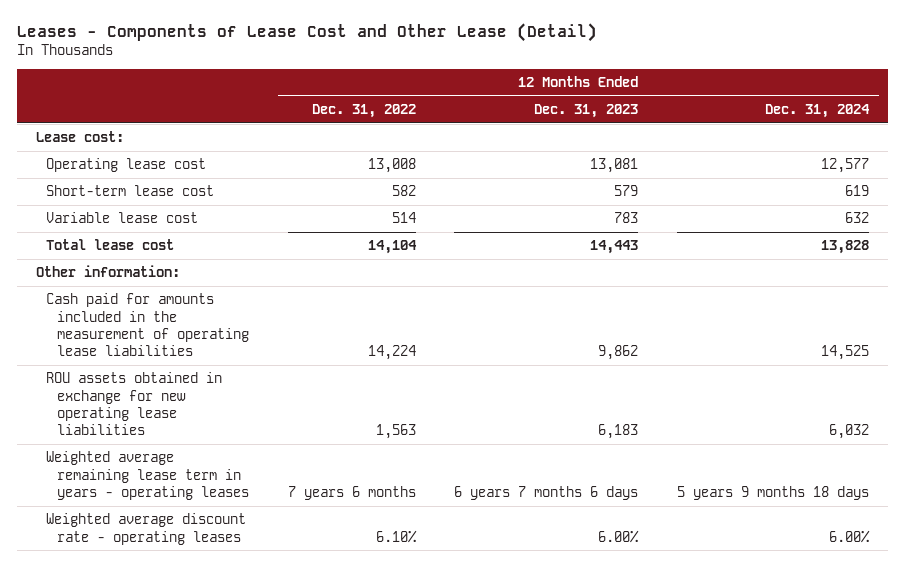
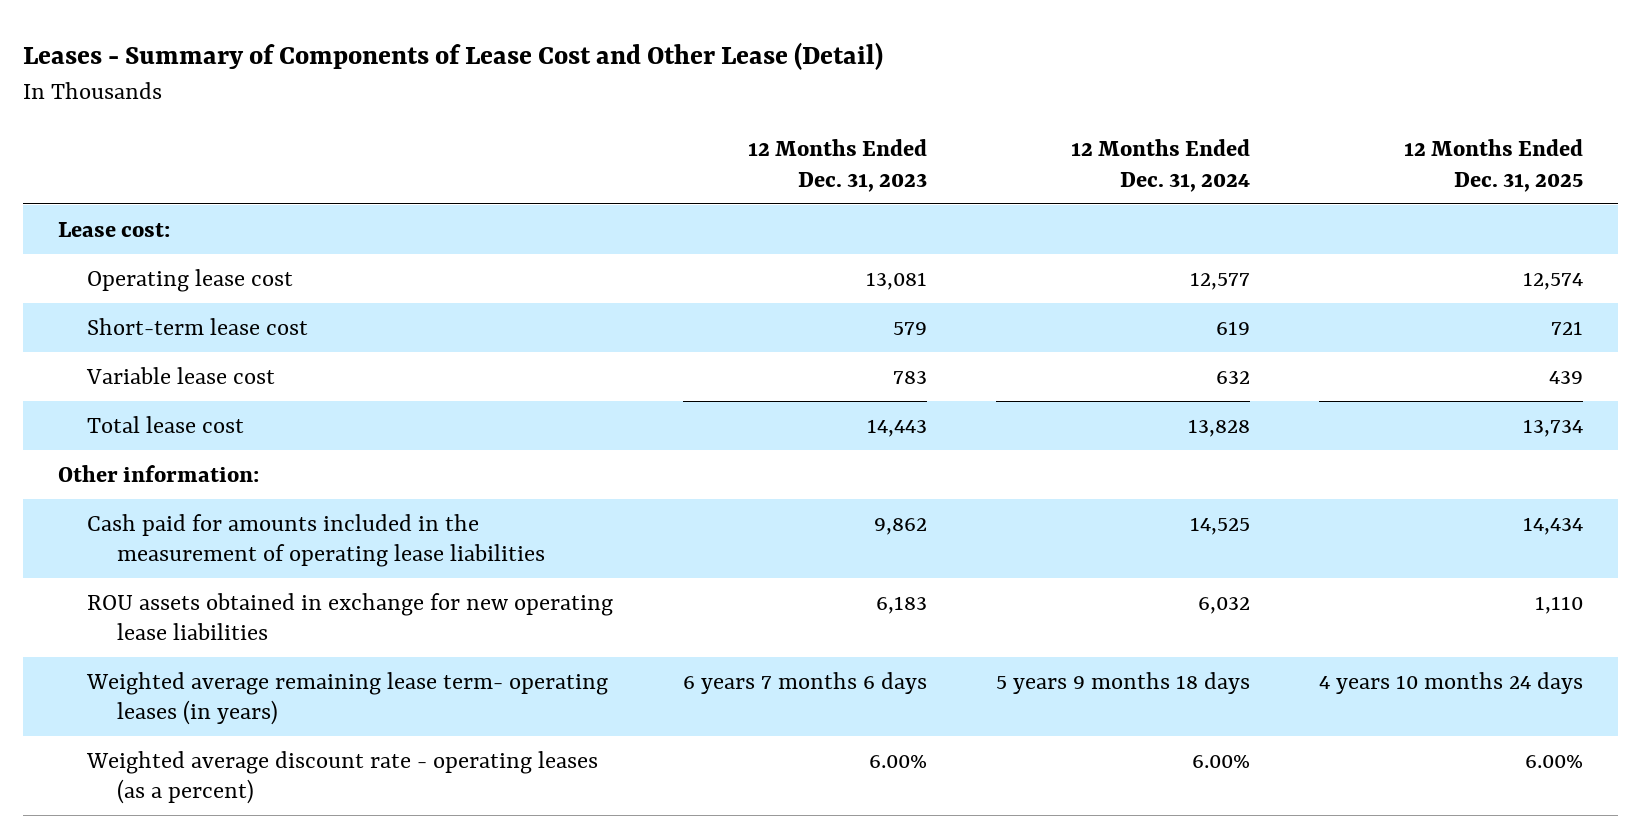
[16,23,597,43] Leases - Components of Lease Cost and Other Lease (Detail) -> [23,41,884,70] Leases - Summary of Components of Lease Cost and Other Lease (Detail)
[311,103,416,118] Dec. 31, 2022 -> none
none -> [1404,139,1584,192] 12 Months Ended Dec. 31, 2025
[46,451,249,500] Weighted average remaining lease term in years - operating leases -> [86,671,609,726] Weighted average remaining lease term- operating leases (in years)
[46,513,247,545] Weighted average discount rate - operating leases -> [86,750,599,805] Weighted average discount rate - operating leases (as a percent)

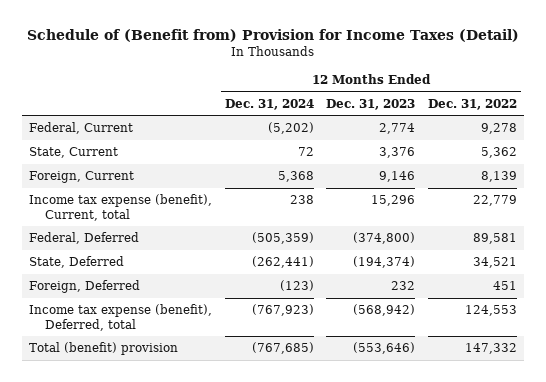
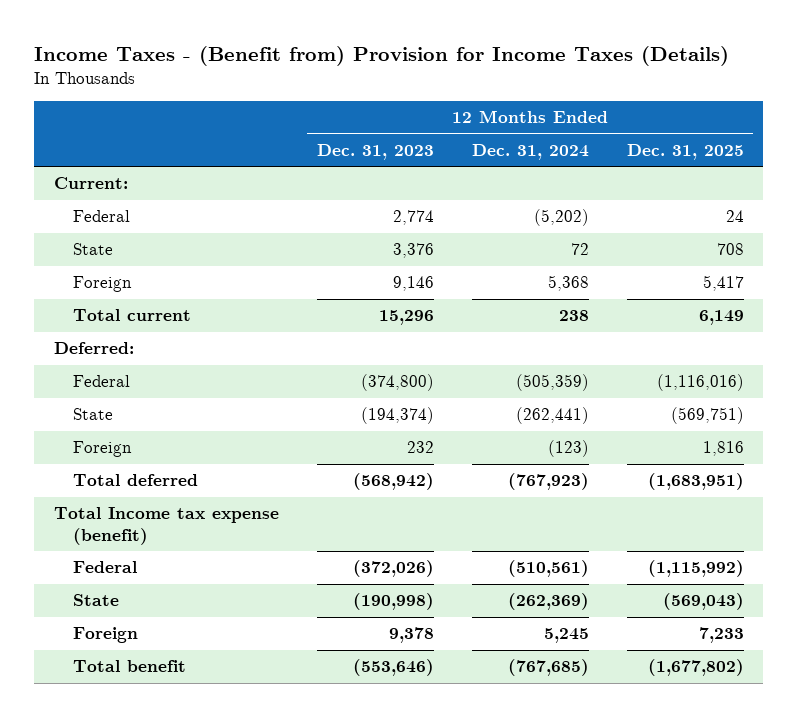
[27,29,520,43] Schedule of (Benefit from) Provision for Income Taxes (Detail) -> [34,46,730,67] Income Taxes - (Benefit from) Provision for Income Taxes (Details)
[428,98,518,110] Dec. 31, 2022 -> none
none -> [626,143,744,160] Dec. 31, 2025
none -> [53,177,128,190] Current:
[28,122,133,135] Federal, Current -> [72,210,130,223] Federal
[28,147,118,159] State, Current -> [72,243,113,256] State
[28,171,134,184] Foreign, Current -> [72,276,132,293] Foreign
[28,194,212,221] Income tax expense (benefit), Current, total -> [72,309,191,322] Total current
none -> [53,342,134,355] Deferred:
[28,232,139,245] Federal, Deferred -> [72,375,130,388] Federal
[28,256,124,269] State, Deferred -> [72,408,113,421] State
[28,280,140,294] Foreign, Deferred -> [72,441,132,458] Foreign
[28,304,212,331] Income tax expense (benefit), Deferred, total -> [72,474,198,487] Total deferred
none -> [53,507,279,545] Total Income tax expense (benefit)
none -> [72,561,137,574] Federal
none -> [72,594,119,607] State
none -> [72,627,138,644] Foreign
[28,342,178,356] Total (benefit) provision -> [72,660,186,673] Total benefit

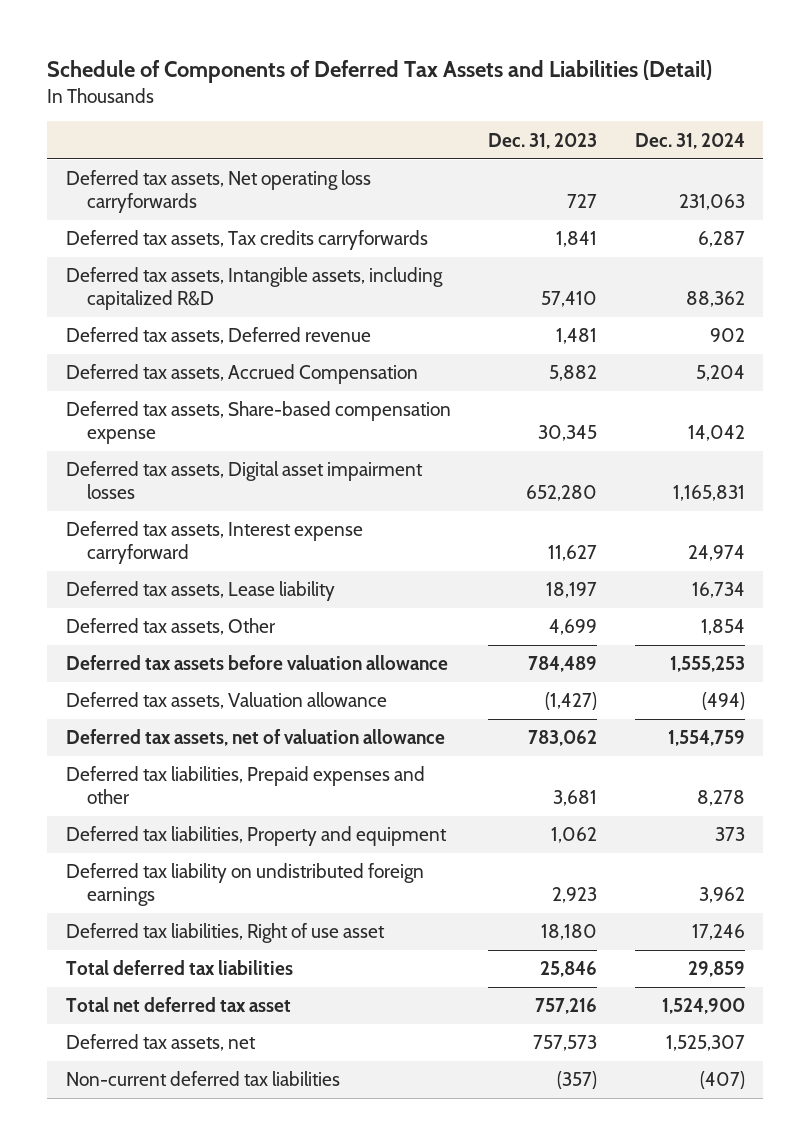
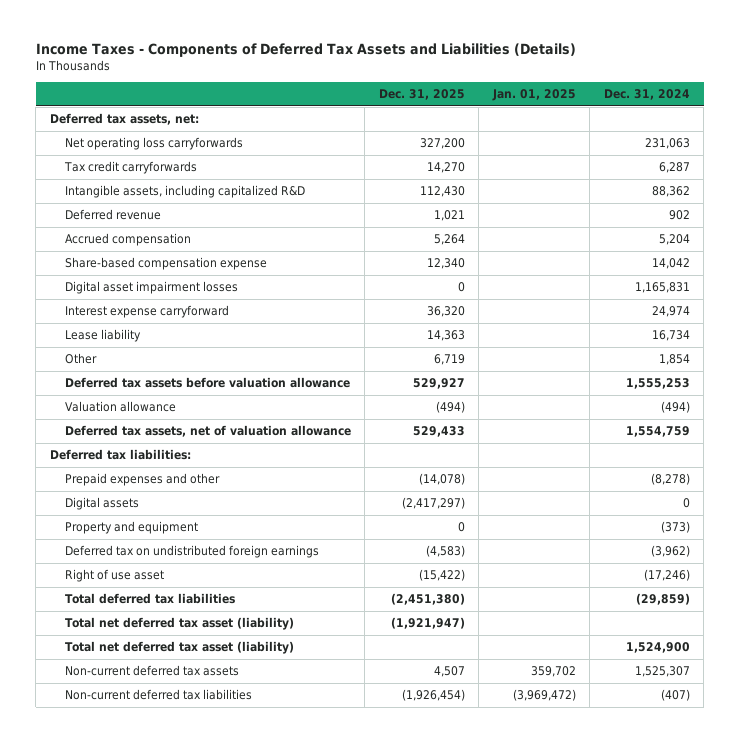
[47,59,713,83] Schedule of Components of Deferred Tax Assets and Liabilities (Detail) -> [35,43,576,58] Income Taxes - Components of Deferred Tax Assets and Liabilities (Details)
[488,132,598,149] Dec. 31, 2023 -> none
none -> [378,89,465,101] Dec. 31, 2025
none -> [491,89,576,102] Jan. 01, 2025
none -> [49,113,199,126] Deferred tax assets, net:
[66,170,372,214] Deferred tax assets, Net operating loss carryforwards -> [65,137,244,151] Net operating loss carryforwards
[66,230,429,251] Deferred tax assets, Tax credits carryforwards -> [64,161,198,175] Tax credit carryforwards
[66,267,444,311] Deferred tax assets, Intangible assets, including capitalized R&D -> [65,185,306,199] Intangible assets, including capitalized R&D
[66,327,372,345] Deferred tax assets, Deferred revenue -> [65,209,162,221] Deferred revenue
[66,364,419,385] Deferred tax assets, Accrued Compensation -> [65,233,192,247] Accrued compensation
[66,401,452,445] Deferred tax assets, Share-based compensation expense -> [65,257,268,271] Share-based compensation expense
[66,461,424,500] Deferred tax assets, Digital asset impairment losses -> [65,281,239,295] Digital asset impairment losses
[66,521,364,565] Deferred tax assets, Interest expense carryforward -> [65,305,230,319] Interest expense carryforward
[66,581,336,602] Deferred tax assets, Lease liability -> [65,329,142,343] Lease liability
[66,618,277,636] Deferred tax assets, Other -> [65,353,98,365] Other
[66,692,388,710] Deferred tax assets, Valuation allowance -> [65,401,177,413] Valuation allowance
none -> [49,449,191,461] Deferred tax liabilities:
[66,766,426,805] Deferred tax liabilities, Prepaid expenses and other -> [65,473,221,487] Prepaid expenses and other
[696,790,745,807] 8,278 -> [650,473,690,486] (8,278)
none -> [65,497,140,511] Digital assets
[66,826,448,847] Deferred tax liabilities, Property and equipment -> [65,521,199,535] Property and equipment
[714,827,745,842] 373 -> [660,521,690,534] (373)
[66,863,425,907] Deferred tax liability on undistributed foreign earnings -> [65,545,320,559] Deferred tax on undistributed foreign earnings
[698,887,745,904] 3,962 -> [650,545,690,558] (3,962)
[66,923,386,944] Deferred tax liabilities, Right of use asset -> [65,569,165,583] Right of use asset
[691,924,745,941] 17,246 -> [643,569,690,582] (17,246)
[687,961,745,978] 29,859 -> [635,593,690,606] (29,859)
none -> [65,617,295,631] Total net deferred tax asset (liability)
[66,997,292,1013] Total net deferred tax asset -> [65,641,295,655] Total net deferred tax asset (liability)
[66,1034,257,1052] Deferred tax assets, net -> [65,665,240,677] Non-current deferred tax assets

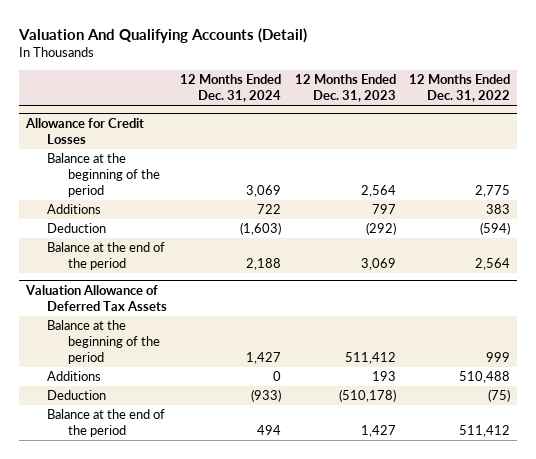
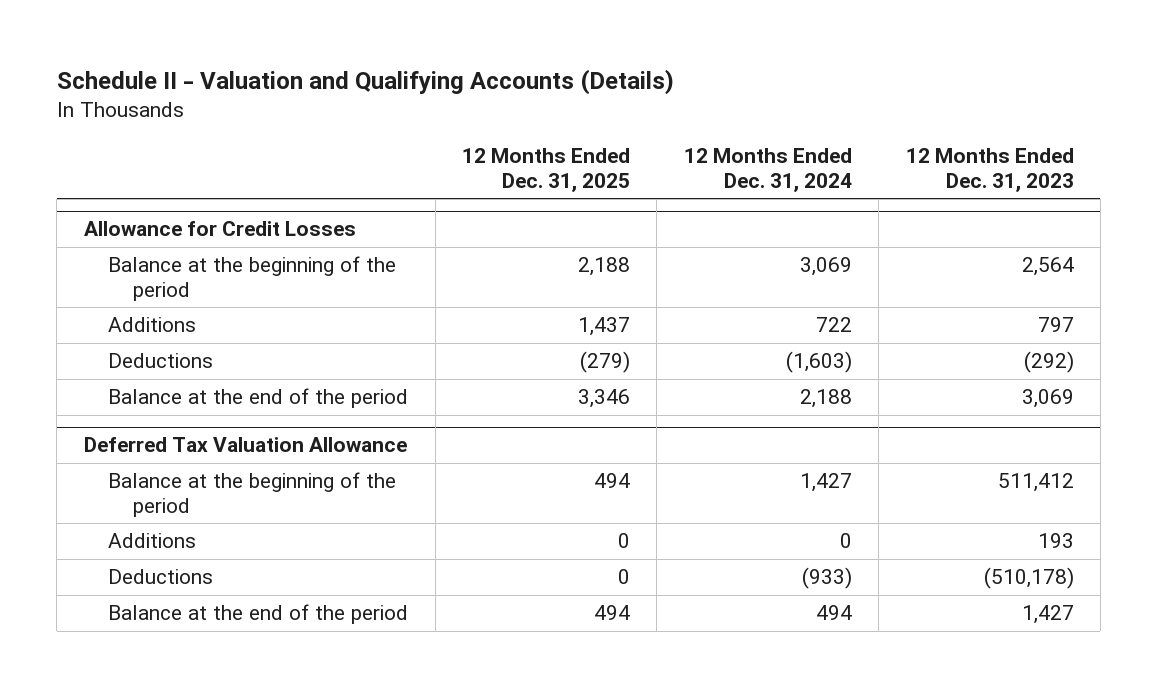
[18,27,308,43] Valuation And Qualifying Accounts (Detail) -> [56,69,674,96] Schedule II - Valuation and Qualifying Accounts (Details)
[408,74,510,103] 12 Months Ended Dec. 31, 2022 -> none
none -> [462,148,631,192] 12 Months Ended Dec. 31, 2025
[46,223,106,234] Deduction -> [108,353,214,369] Deductions
[24,285,167,312] Valuation Allowance of Deferred Tax Assets -> [83,437,407,453] Deferred Tax Valuation Allowance
[46,390,106,401] Deduction -> [108,569,214,585] Deductions

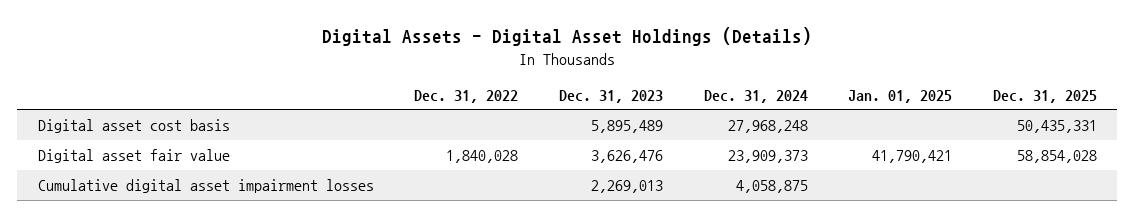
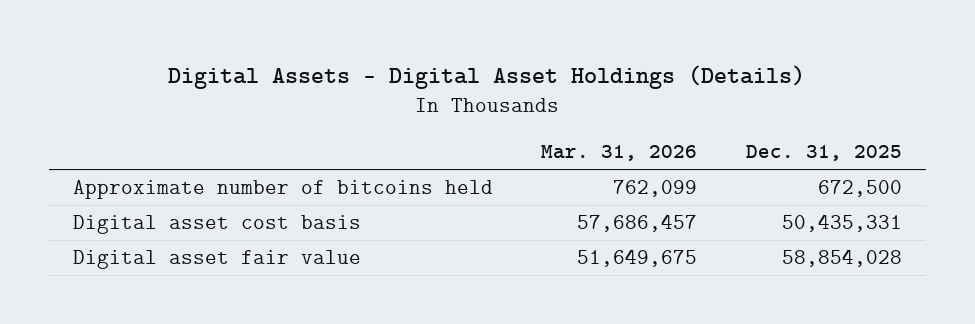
[414,89,519,103] Dec. 31, 2022 -> none
[558,89,663,103] Dec. 31, 2023 -> none
[703,89,808,103] Dec. 31, 2024 -> none
[848,89,953,103] Jan. 01, 2025 -> none
none -> [541,145,698,162] Mar. 31, 2026
none -> [72,180,493,200] Approximate number of bitcoins held
[37,178,374,193] Cumulative digital asset impairment losses -> none

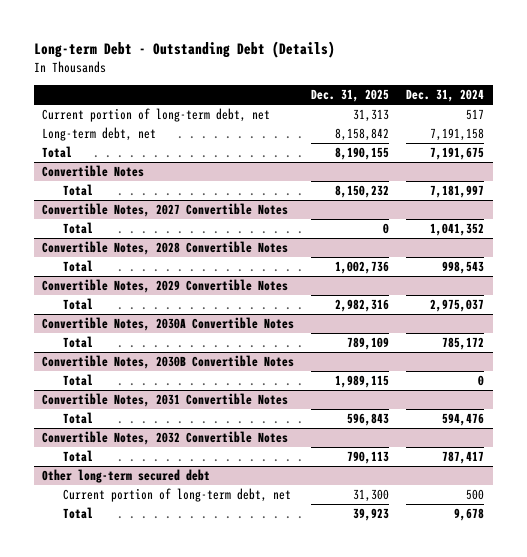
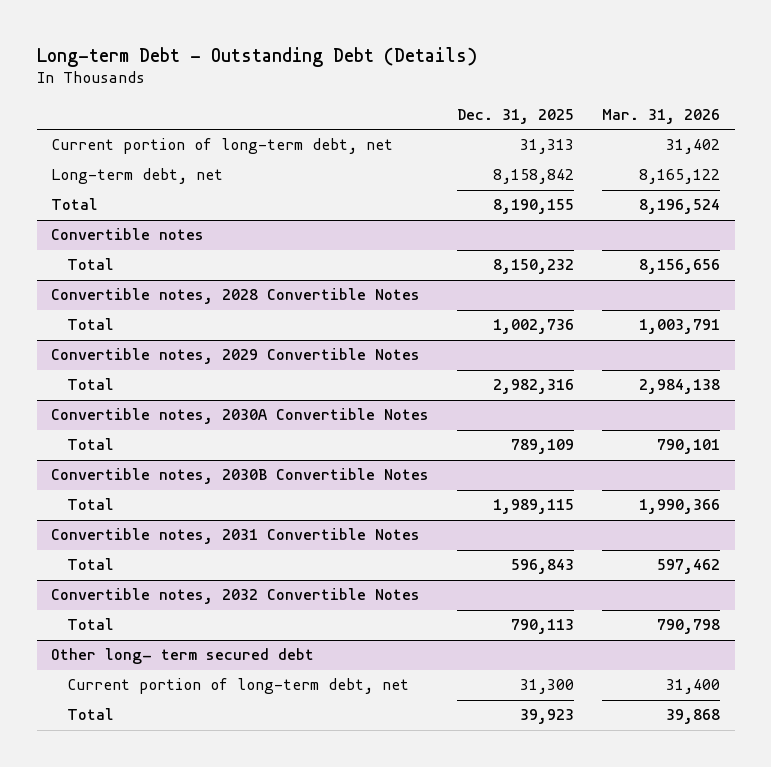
[406,89,485,103] Dec. 31, 2024 -> none
none -> [602,108,721,124] Mar. 31, 2026
[42,165,145,178] Convertible Notes -> [51,228,205,241] Convertible notes
[42,203,289,218] Convertible Notes, 2027 Convertible Notes -> none
[63,222,94,235] Total -> none
[42,241,289,256] Convertible Notes, 2028 Convertible Notes -> [51,288,421,305] Convertible notes, 2028 Convertible Notes
[42,279,289,294] Convertible Notes, 2029 Convertible Notes -> [51,348,421,365] Convertible notes, 2029 Convertible Notes
[42,317,295,332] Convertible Notes, 2030A Convertible Notes -> [51,408,430,425] Convertible notes, 2030A Convertible Notes
[42,355,295,370] Convertible Notes, 2030B Convertible Notes -> [51,468,430,485] Convertible notes, 2030B Convertible Notes
[42,393,289,408] Convertible Notes, 2031 Convertible Notes -> [51,528,421,545] Convertible notes, 2031 Convertible Notes
[42,431,289,446] Convertible Notes, 2032 Convertible Notes -> [51,588,421,605] Convertible notes, 2032 Convertible Notes
[42,469,211,484] Other long-term secured debt -> [51,648,315,665] Other long- term secured debt

